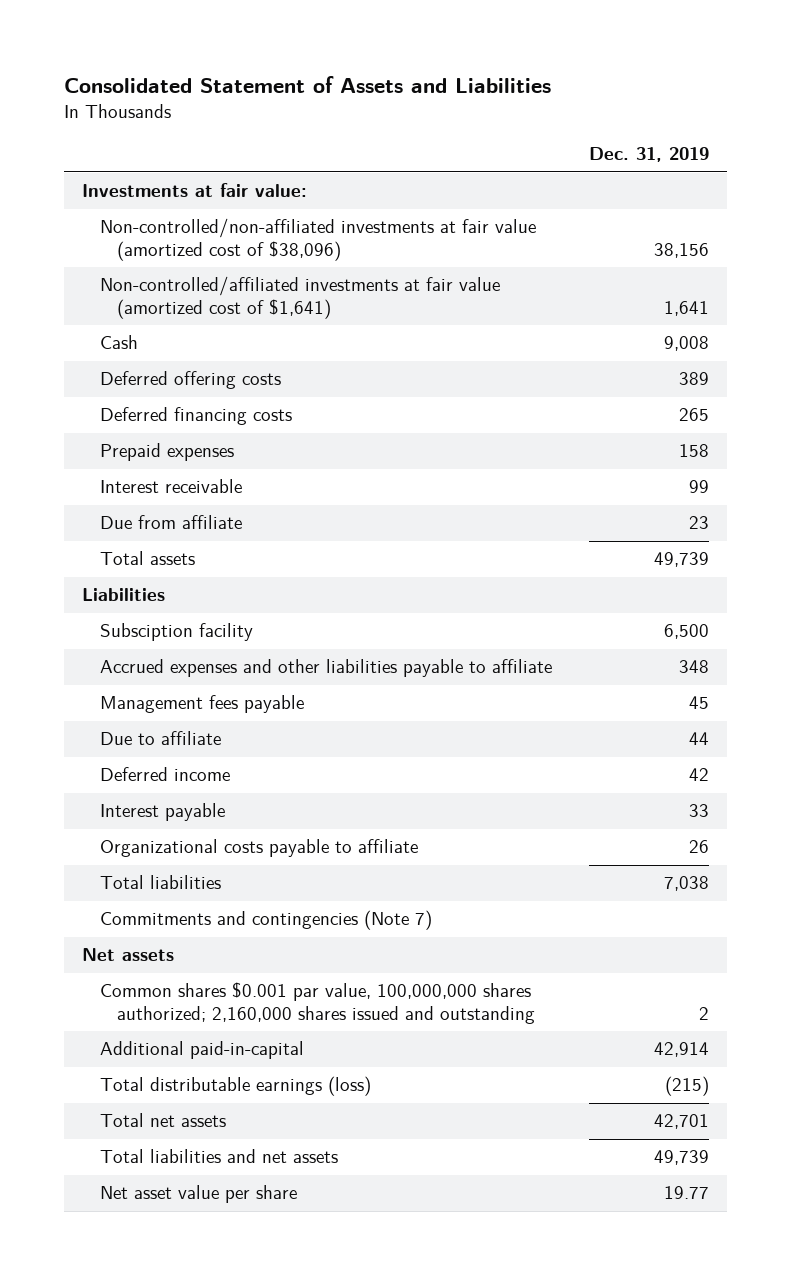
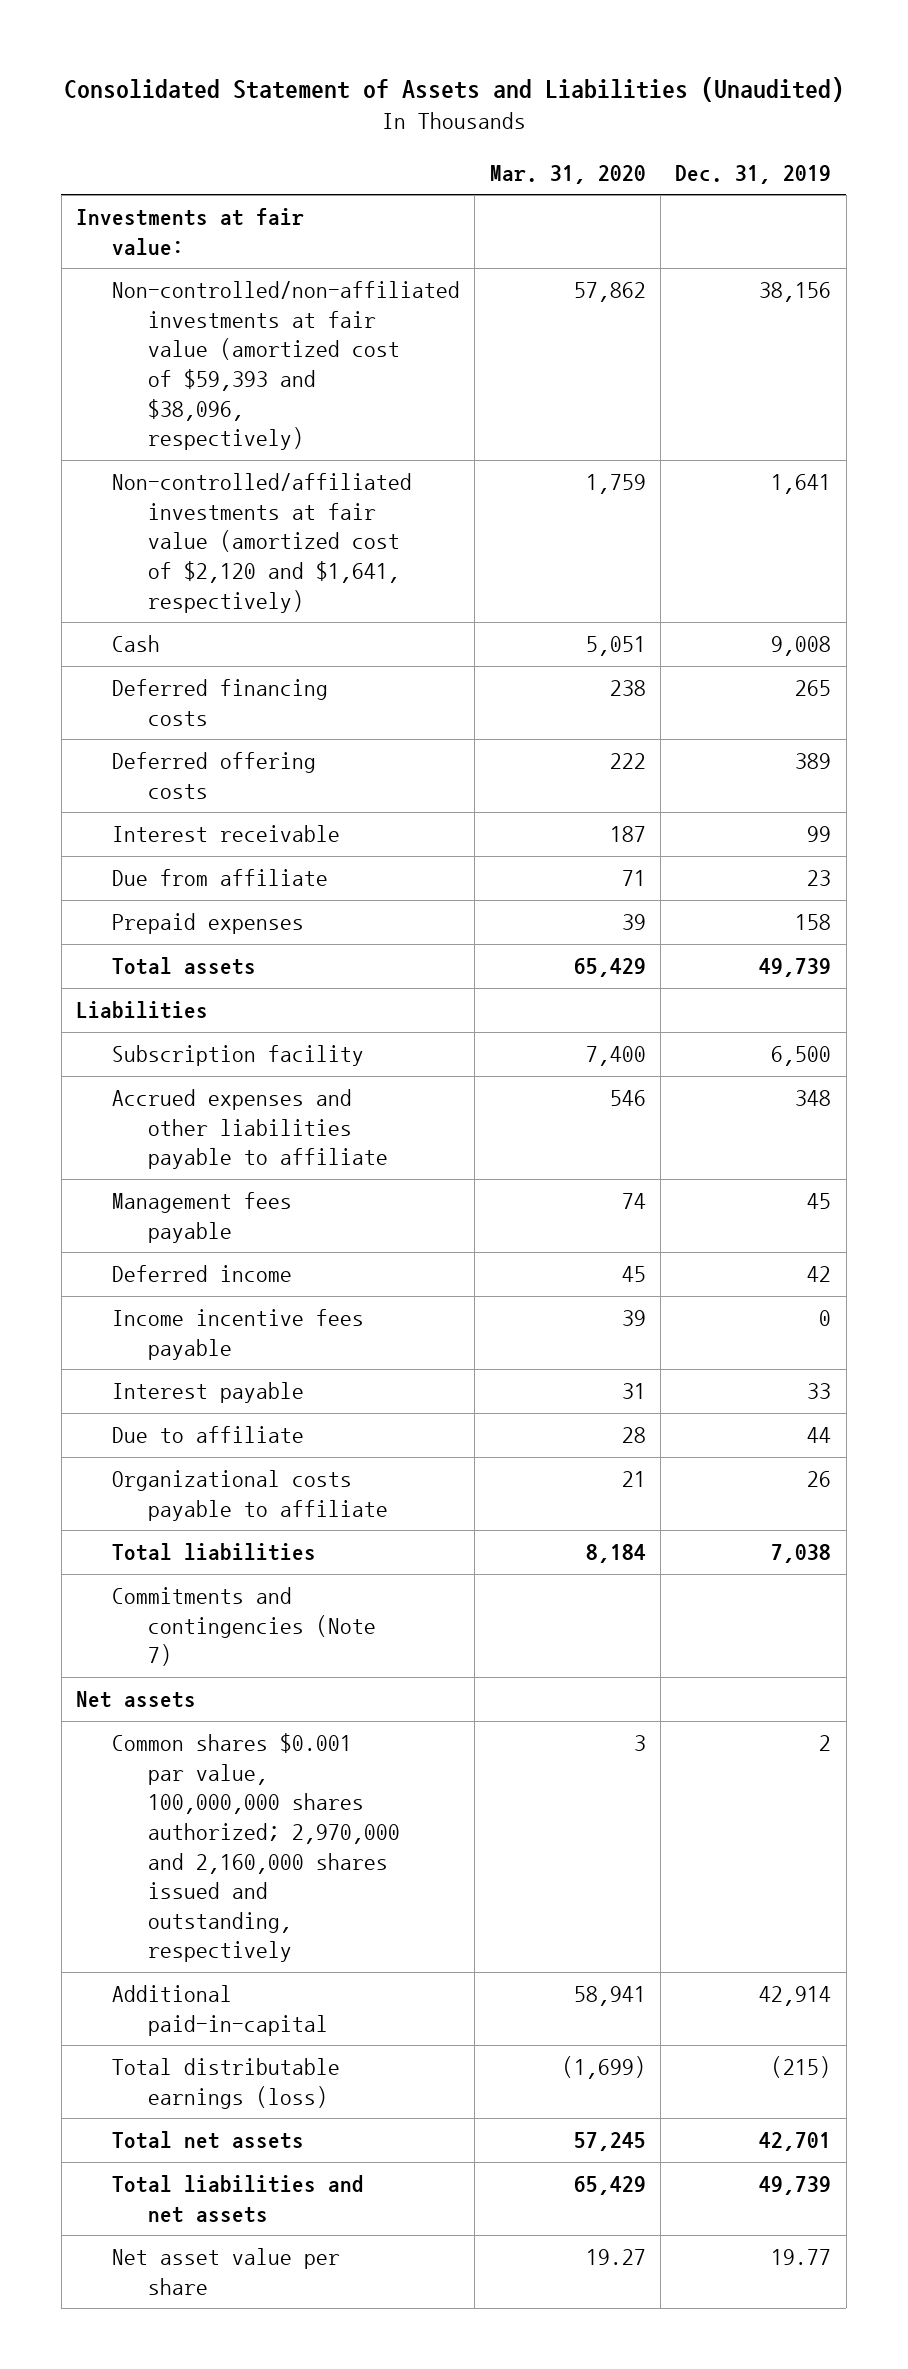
[63,75,551,93] Consolidated Statement of Assets and Liabilities -> [63,76,844,102] Consolidated Statement of Assets and Liabilities (Unaudited)
none -> [489,164,646,184] Mar. 31, 2020
[99,218,536,261] Non-controlled/non-affiliated investments at fair value (amortized cost of $38,096) -> [112,281,461,451] Non-controlled/non-affiliated investments at fair value (amortized cost of $59,393 and $38,096, respectively)
[99,276,500,319] Non-controlled/affiliated investments at fair value (amortized cost of $1,641) -> [112,473,413,613] Non-controlled/affiliated investments at fair value (amortized cost of $2,120 and $1,641, respectively)
[99,371,281,390] Deferred offering costs -> [112,752,317,799] Deferred offering costs
[99,443,234,462] Prepaid expenses -> [112,913,305,935] Prepaid expenses
[99,623,253,642] Subsciption facility -> [112,1045,365,1067] Subscription facility
none -> [112,1309,365,1360] Income incentive fees payable
[99,731,221,746] Due to affiliate -> [112,1426,305,1444] Due to affiliate
[99,982,536,1024] Common shares $0.001 par value, 100,000,000 shares authorized; 2,160,000 shares issued and outstanding -> [112,1733,401,1963] Common shares $0.001 par value, 100,000,000 shares authorized; 2,970,000 and 2,160,000 shares issued and outstanding, respectively

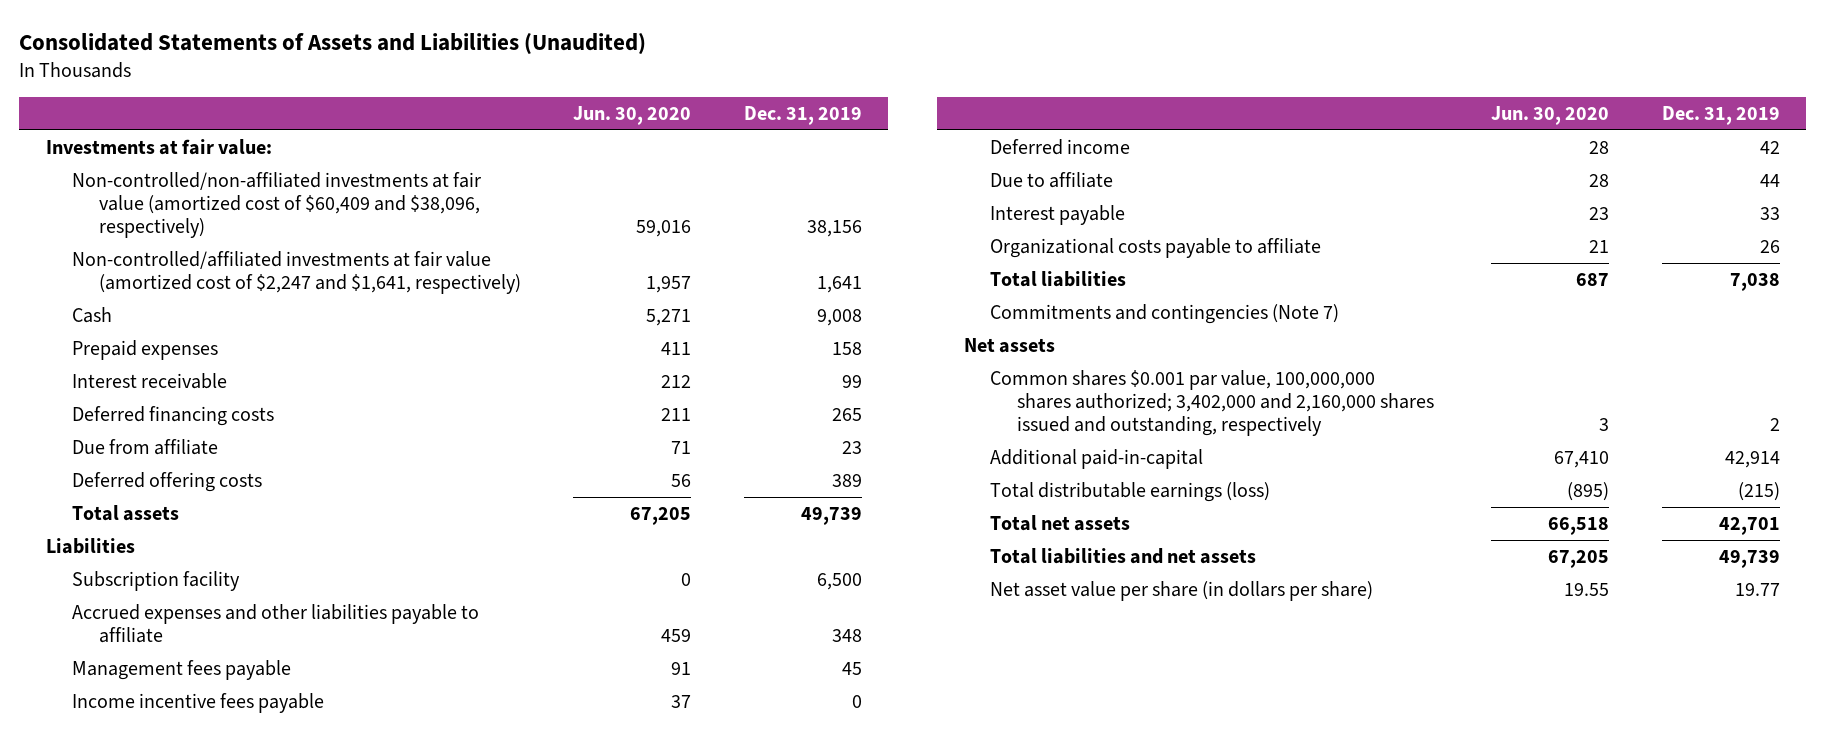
[63,76,844,102] Consolidated Statement of Assets and Liabilities (Unaudited) -> [19,33,647,56] Consolidated Statements of Assets and Liabilities (Unaudited)
[489,164,646,184] Mar. 31, 2020 -> none
none -> [573,106,692,126] Jun. 30, 2020
[112,281,461,451] Non-controlled/non-affiliated investments at fair value (amortized cost of $59,393 and $38,096, respectively) -> [72,172,482,239] Non-controlled/non-affiliated investments at fair value (amortized cost of $60,409 and $38,096, respectively)
[112,473,413,613] Non-controlled/affiliated investments at fair value (amortized cost of $2,120 and $1,641, respectively) -> [72,251,522,295] Non-controlled/affiliated investments at fair value (amortized cost of $2,247 and $1,641, respectively)
[112,913,305,935] Prepaid expenses -> [72,340,219,361] Prepaid expenses
[112,679,329,726] Deferred financing costs -> [72,406,275,427] Deferred financing costs
[112,752,317,799] Deferred offering costs -> [72,472,263,493] Deferred offering costs
[112,1265,293,1283] Deferred income -> [990,139,1131,156] Deferred income
[112,1382,305,1404] Interest payable -> [990,205,1126,226] Interest payable
[112,1733,401,1963] Common shares $0.001 par value, 100,000,000 shares authorized; 2,970,000 and 2,160,000 shares issued and outstanding, respectively -> [990,370,1435,437] Common shares $0.001 par value, 100,000,000 shares authorized; 3,402,000 and 2,160,000 shares issued and outstanding, respectively
[112,2248,341,2295] Net asset value per share -> [990,581,1374,602] Net asset value per share (in dollars per share)

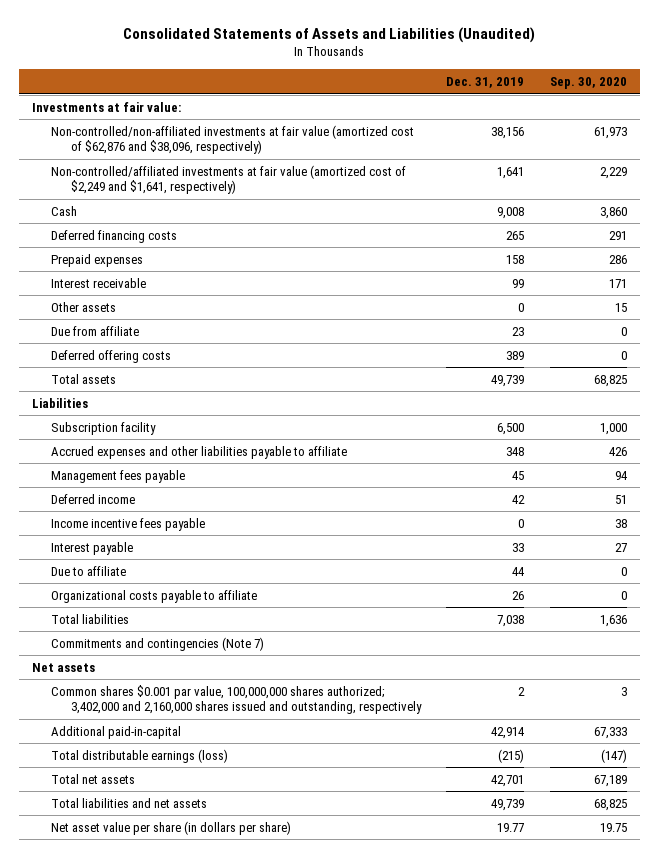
[573,106,692,126] Jun. 30, 2020 -> none
none -> [550,77,628,90] Sep. 30, 2020
[72,172,482,239] Non-controlled/non-affiliated investments at fair value (amortized cost of $60,409 and $38,096, respectively) -> [51,124,415,155] Non-controlled/non-affiliated investments at fair value (amortized cost of $62,876 and $38,096, respectively)
[72,251,522,295] Non-controlled/affiliated investments at fair value (amortized cost of $2,247 and $1,641, respectively) -> [51,164,407,195] Non-controlled/affiliated investments at fair value (amortized cost of $2,249 and $1,641, respectively)
[72,406,275,427] Deferred financing costs -> [51,229,178,243] Deferred financing costs
none -> [51,301,117,312] Other assets
[72,693,325,714] Income incentive fees payable -> [51,517,206,531] Income incentive fees payable
[990,172,1114,189] Due to affiliate -> [51,565,127,576] Due to affiliate

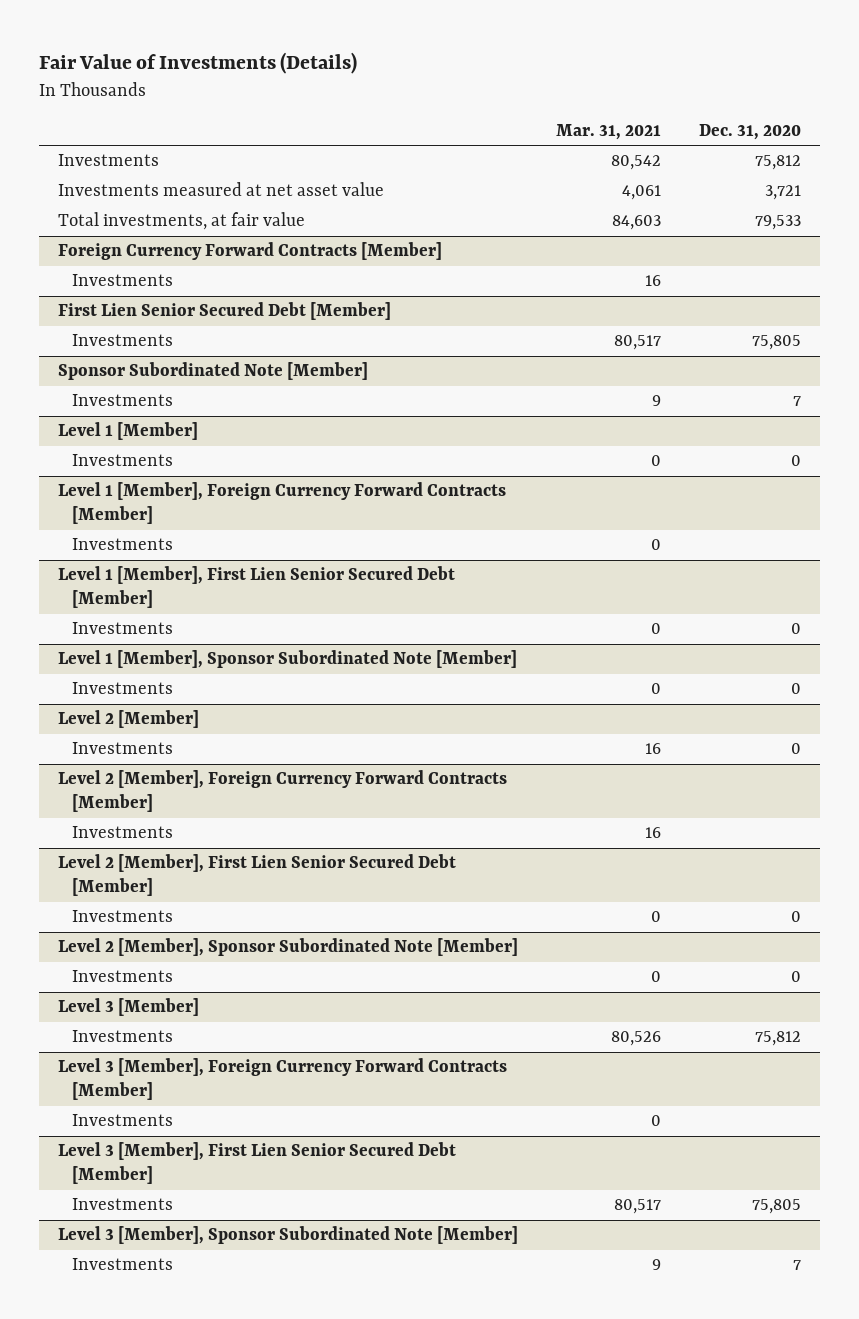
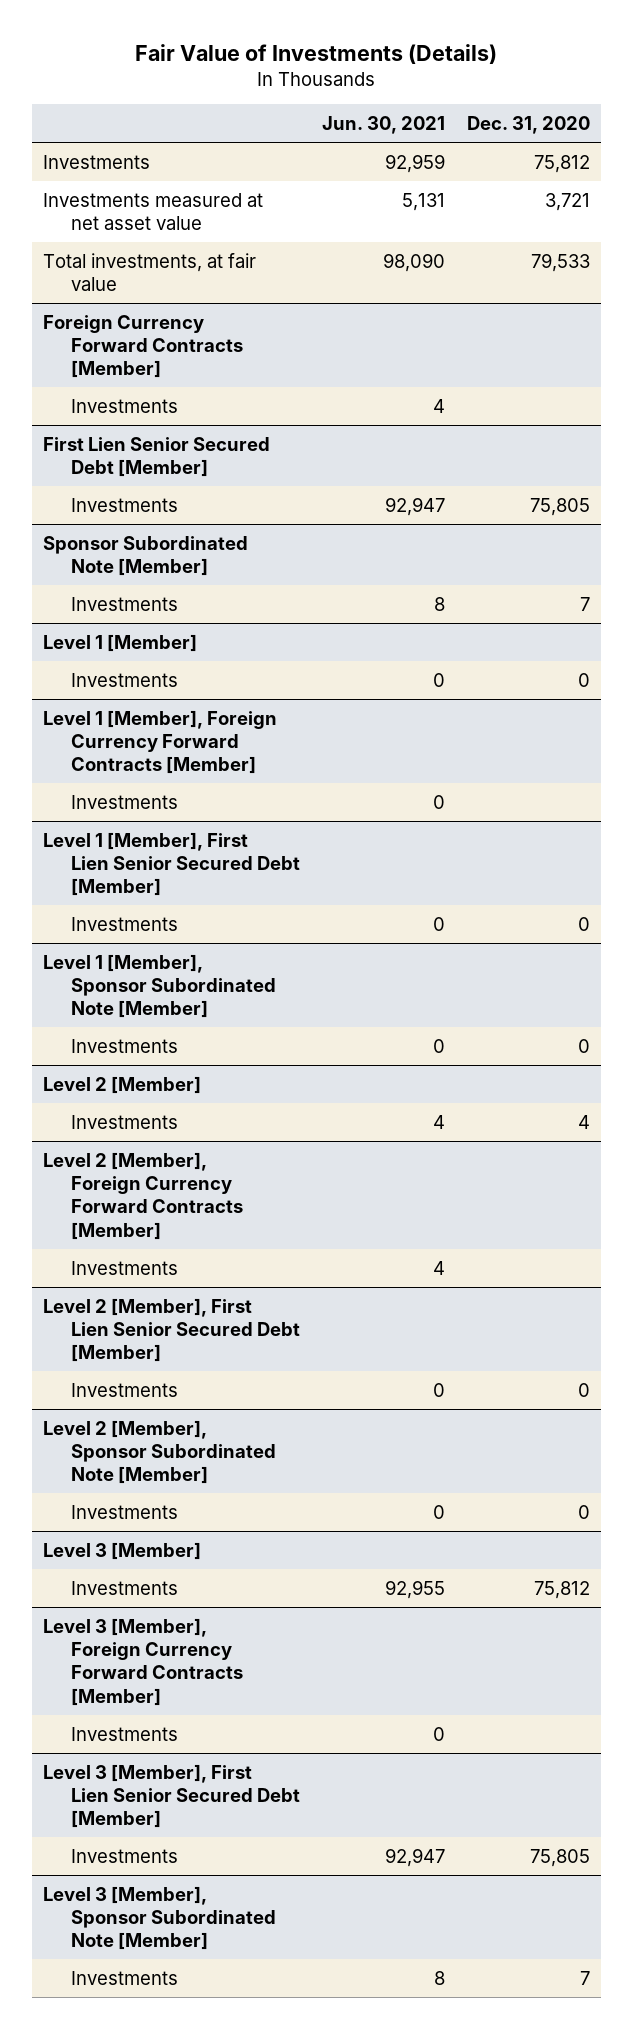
[556,124,662,141] Mar. 31, 2021 -> none
none -> [321,116,445,135] Jun. 30, 2021
[791,743,802,755] 0 -> [577,1114,590,1129] 4

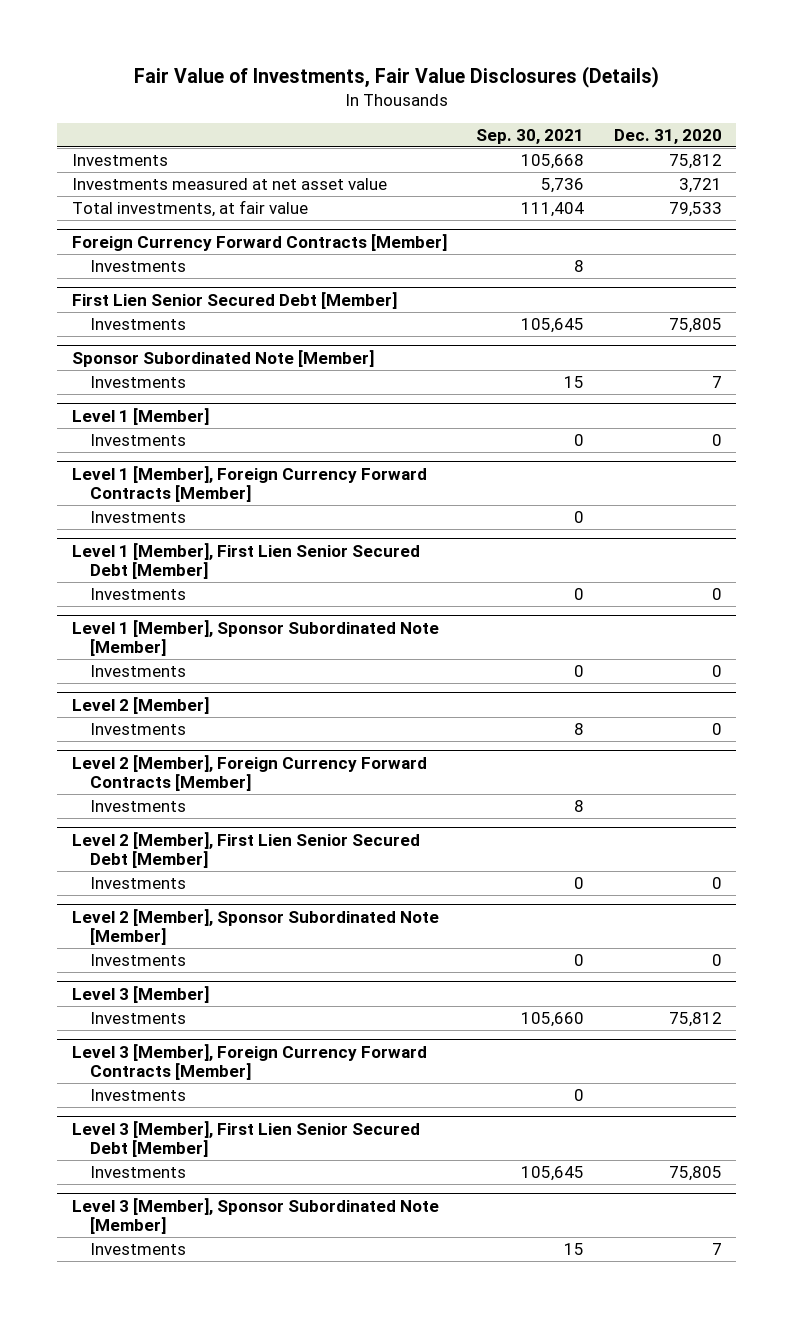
[135,43,498,64] Fair Value of Investments (Details) -> [133,66,659,89] Fair Value of Investments, Fair Value Disclosures (Details)
[321,116,445,135] Jun. 30, 2021 -> none
none -> [476,128,585,144] Sep. 30, 2021
[577,1114,590,1129] 4 -> [711,722,722,735] 0

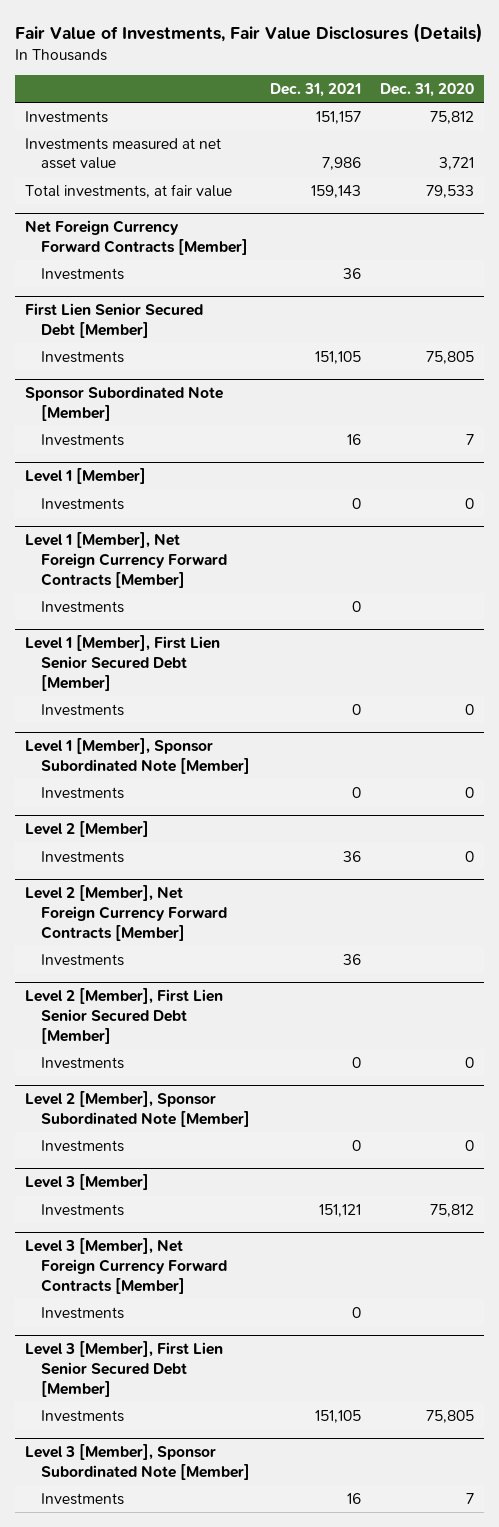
[476,128,585,144] Sep. 30, 2021 -> none
none -> [269,82,361,97] Dec. 31, 2021
[71,233,447,251] Foreign Currency Forward Contracts [Member] -> [25,220,248,256] Net Foreign Currency Forward Contracts [Member]
[71,465,427,503] Level 1 [Member], Foreign Currency Forward Contracts [Member] -> [25,532,227,588] Level 1 [Member], Net Foreign Currency Forward Contracts [Member]
[71,754,427,792] Level 2 [Member], Foreign Currency Forward Contracts [Member] -> [25,885,227,941] Level 2 [Member], Net Foreign Currency Forward Contracts [Member]
[71,1043,427,1081] Level 3 [Member], Foreign Currency Forward Contracts [Member] -> [25,1238,227,1294] Level 3 [Member], Net Foreign Currency Forward Contracts [Member]

